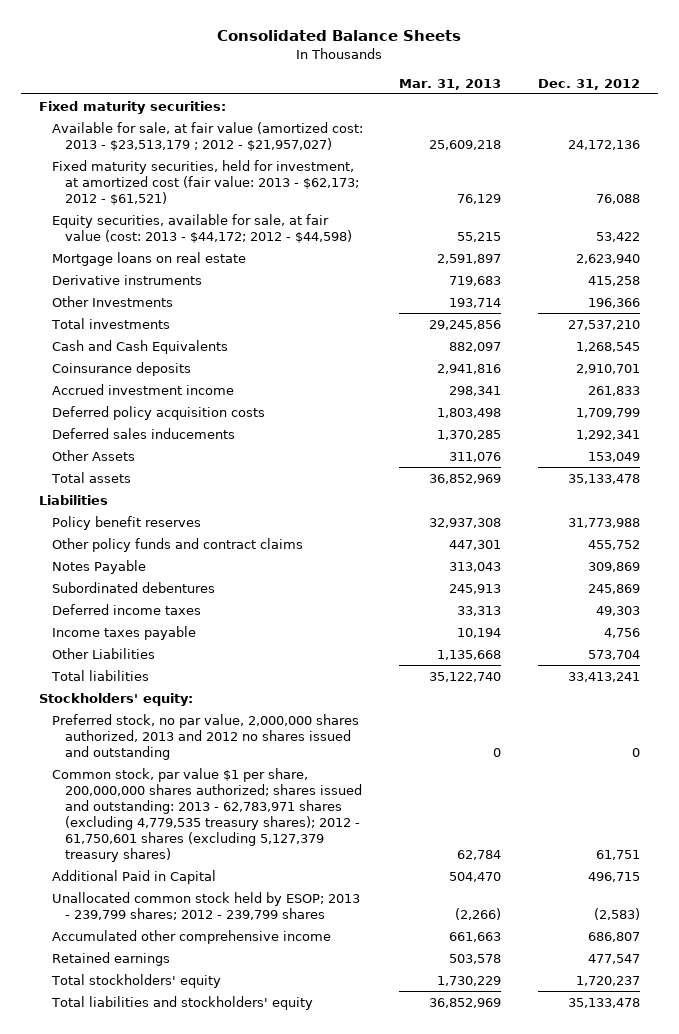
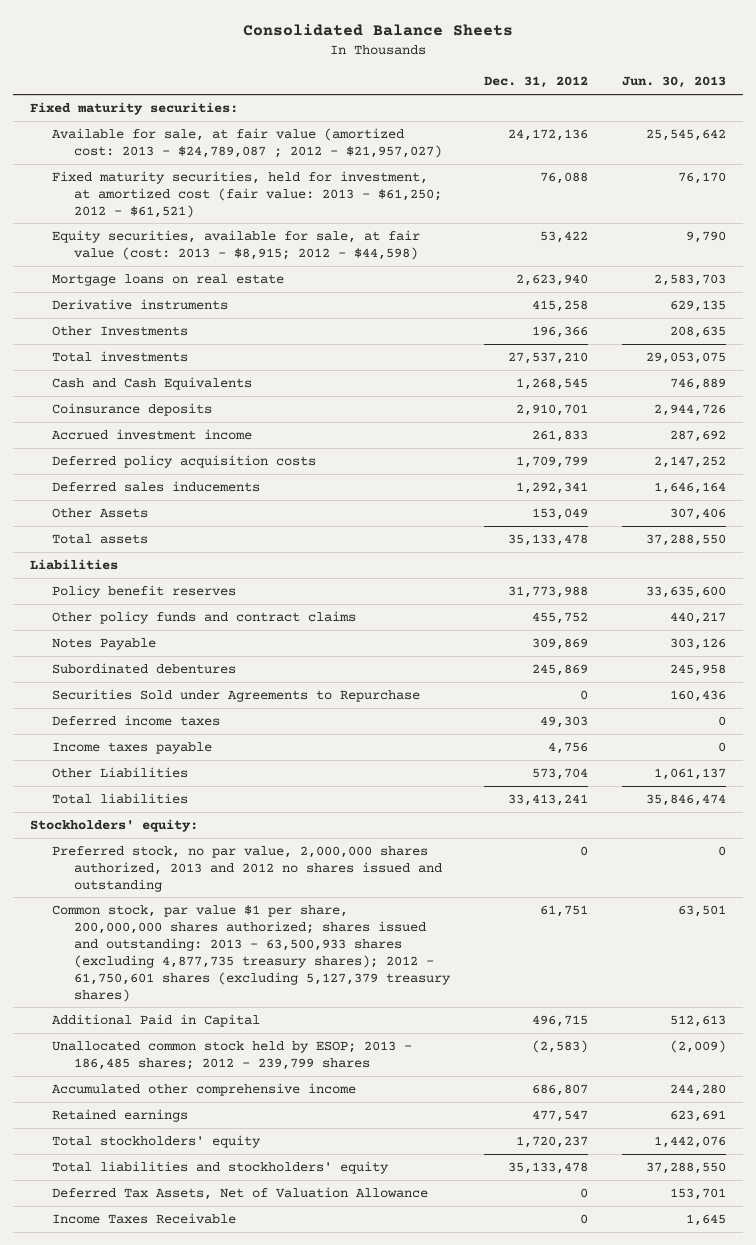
[399,78,502,90] Mar. 31, 2013 -> none
none -> [621,76,726,89] Jun. 30, 2013
[52,121,364,151] Available for sale, at fair value (amortized cost: 2013 - $23,513,179 ; 2012 - $21,957,027) -> [52,127,443,158] Available for sale, at fair value (amortized cost: 2013 - $24,789,087 ; 2012 - $21,957,027)
[52,159,360,205] Fixed maturity securities, held for investment, at amortized cost (fair value: 2013 - $62,173; 2012 - $61,521) -> [52,170,443,218] Fixed maturity securities, held for investment, at amortized cost (fair value: 2013 - $61,250; 2012 - $61,521)
[52,213,353,243] Equity securities, available for sale, at fair value (cost: 2013 - $44,172; 2012 - $44,598) -> [52,229,421,260] Equity securities, available for sale, at fair value (cost: 2013 - $8,915; 2012 - $44,598)
none -> [52,688,421,702] Securities Sold under Agreements to Repurchase
[52,767,363,863] Common stock, par value $1 per share, 200,000,000 shares authorized; shares issued and outstanding: 2013 - 62,783,971 shares (excluding 4,779,535 treasury shares); 2012 - 61,750,601 shares (excluding 5,127,379 treasury shares) -> [52,904,452,1002] Common stock, par value $1 per share, 200,000,000 shares authorized; shares issued and outstanding: 2013 - 63,500,933 shares (excluding 4,877,735 treasury shares); 2012 - 61,750,601 shares (excluding 5,127,379 treasury shares)
[52,891,361,920] Unallocated common stock held by ESOP; 2013 - 239,799 shares; 2012 - 239,799 shares -> [52,1040,413,1070] Unallocated common stock held by ESOP; 2013 - 186,485 shares; 2012 - 239,799 shares
none -> [52,1186,429,1200] Deferred Tax Assets, Net of Valuation Allowance
none -> [52,1212,237,1224] Income Taxes Receivable

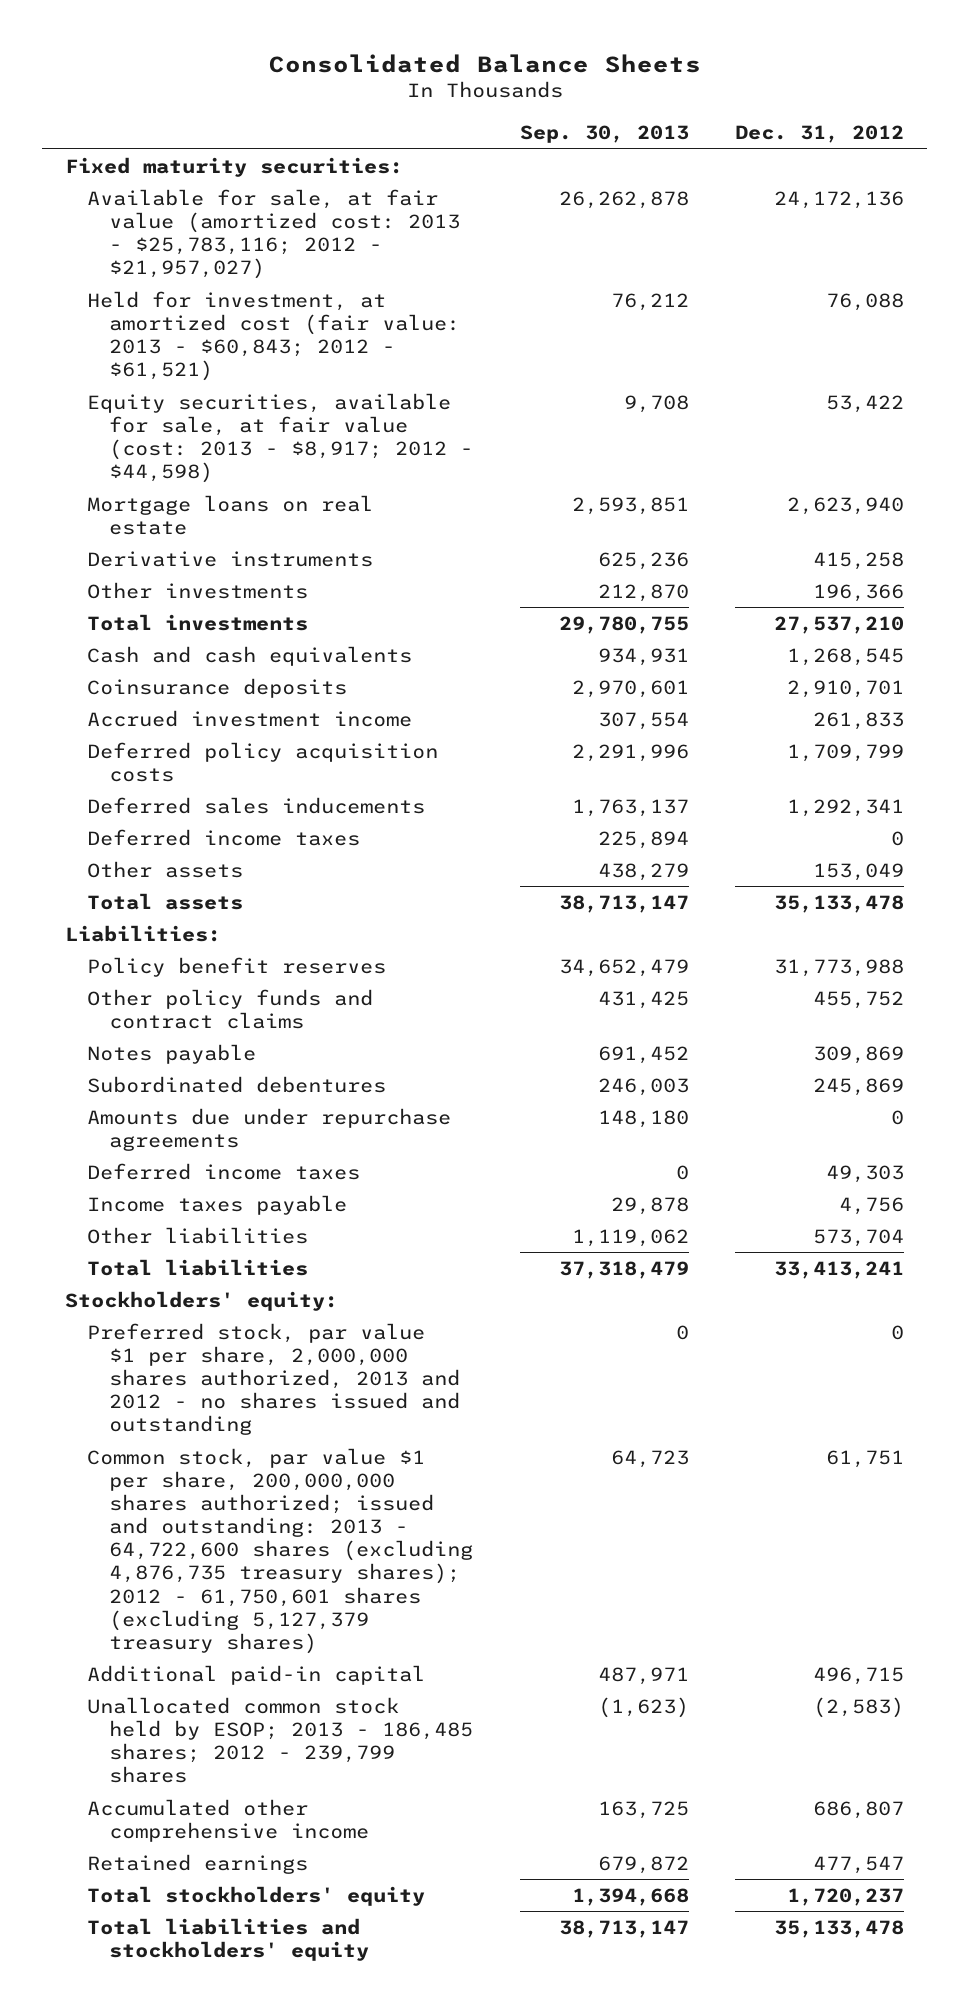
[621,76,726,89] Jun. 30, 2013 -> none
none -> [519,125,689,144] Sep. 30, 2013
[52,127,443,158] Available for sale, at fair value (amortized cost: 2013 - $24,789,087 ; 2012 - $21,957,027) -> [87,188,461,280] Available for sale, at fair value (amortized cost: 2013 - $25,783,116; 2012 - $21,957,027)
[52,170,443,218] Fixed maturity securities, held for investment, at amortized cost (fair value: 2013 - $61,250; 2012 - $61,521) -> [87,290,461,382] Held for investment, at amortized cost (fair value: 2013 - $60,843; 2012 - $61,521)
[52,229,421,260] Equity securities, available for sale, at fair value (cost: 2013 - $8,915; 2012 - $44,598) -> [87,392,474,484] Equity securities, available for sale, at fair value (cost: 2013 - $8,917; 2012 - $44,598)
[52,325,189,336] Other Investments -> [87,581,309,599] Other investments
[52,376,253,390] Cash and Cash Equivalents -> [87,645,413,666] Cash and cash equivalents
none -> [87,828,361,846] Deferred income taxes
[52,507,149,518] Other Assets -> [87,860,244,878] Other assets
[30,558,119,570] Liabilities -> [65,924,222,942] Liabilities:
[52,637,157,650] Notes Payable -> [87,1043,257,1064] Notes payable
[52,688,421,702] Securities Sold under Agreements to Repurchase -> [87,1107,452,1151] Amounts due under repurchase agreements
[52,766,189,778] Other Liabilities -> [87,1226,309,1244] Other liabilities
[52,845,443,892] Preferred stock, no par value, 2,000,000 shares authorized, 2013 and 2012 no shares issued and outstanding -> [87,1322,461,1436] Preferred stock, par value $1 per share, 2,000,000 shares authorized, 2013 and 2012 - no shares issued and outstanding
[52,904,452,1002] Common stock, par value $1 per share, 200,000,000 shares authorized; shares issued and outstanding: 2013 - 63,500,933 shares (excluding 4,877,735 treasury shares); 2012 - 61,750,601 shares (excluding 5,127,379 treasury shares) -> [87,1447,474,1654] Common stock, par value $1 per share, 200,000,000 shares authorized; issued and outstanding: 2013 - 64,722,600 shares (excluding 4,876,735 treasury shares); 2012 - 61,750,601 shares (excluding 5,127,379 treasury shares)
[52,1013,261,1027] Additional Paid in Capital -> [87,1664,426,1685] Additional paid-in capital
[52,1186,429,1200] Deferred Tax Assets, Net of Valuation Allowance -> none
[52,1212,237,1224] Income Taxes Receivable -> none

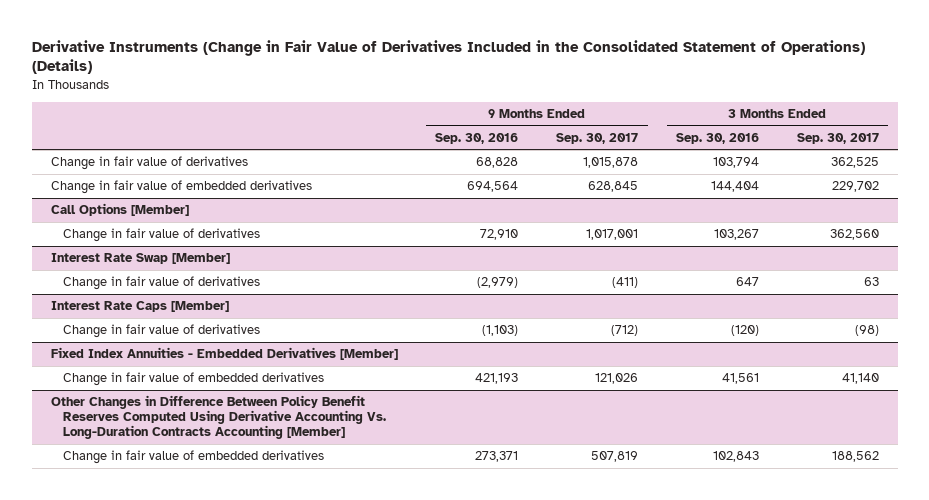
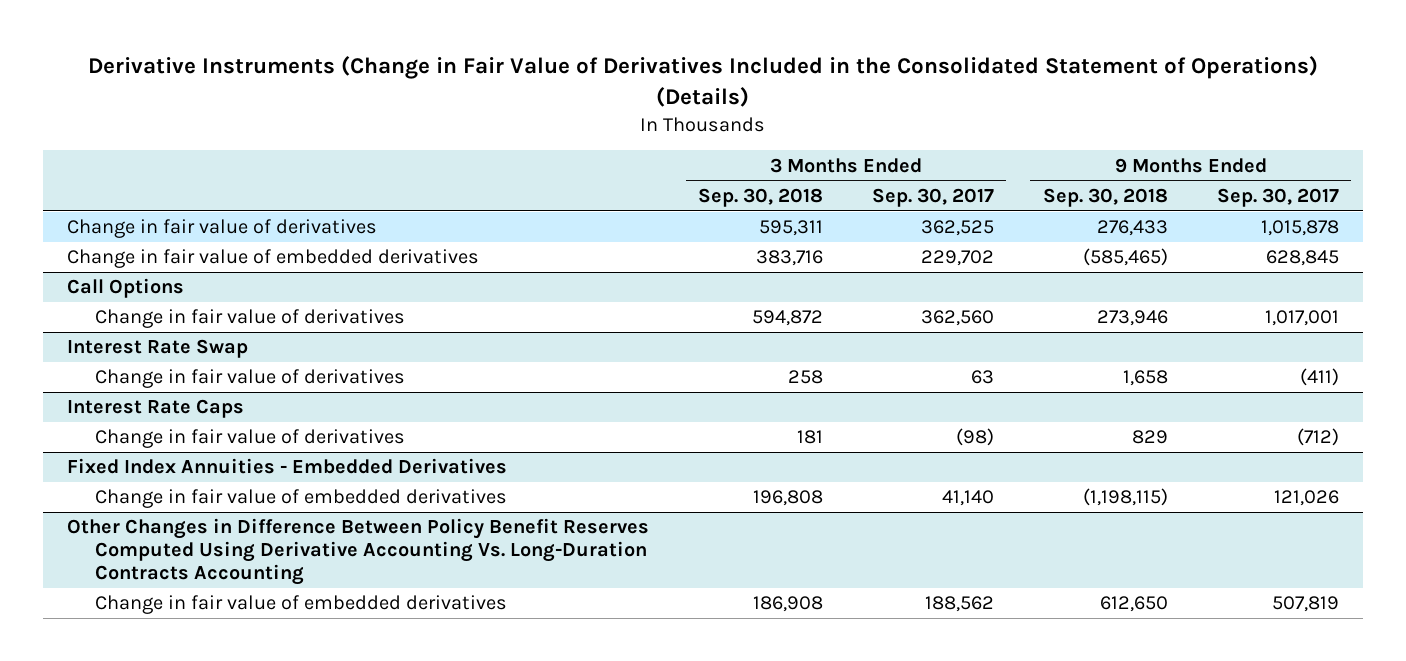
[435,132,519,144] Sep. 30, 2016 -> none
[676,132,760,144] Sep. 30, 2016 -> none
none -> [697,188,823,208] Sep. 30, 2018
none -> [1042,188,1168,208] Sep. 30, 2018
[50,203,189,217] Call Options [Member] -> [67,278,185,299] Call Options
[50,253,230,265] Interest Rate Swap [Member] -> [67,339,249,359] Interest Rate Swap
[50,301,229,313] Interest Rate Caps [Member] -> [67,399,245,419] Interest Rate Caps
[50,347,398,361] Fixed Index Annuities - Embedded Derivatives [Member] -> [67,458,508,475] Fixed Index Annuities - Embedded Derivatives
[50,395,387,439] Other Changes in Difference Between Policy Benefit Reserves Computed Using Derivative Accounting Vs. Long-Duration Contracts Accounting [Member] -> [67,518,650,585] Other Changes in Difference Between Policy Benefit Reserves Computed Using Derivative Accounting Vs. Long-Duration Contracts Accounting

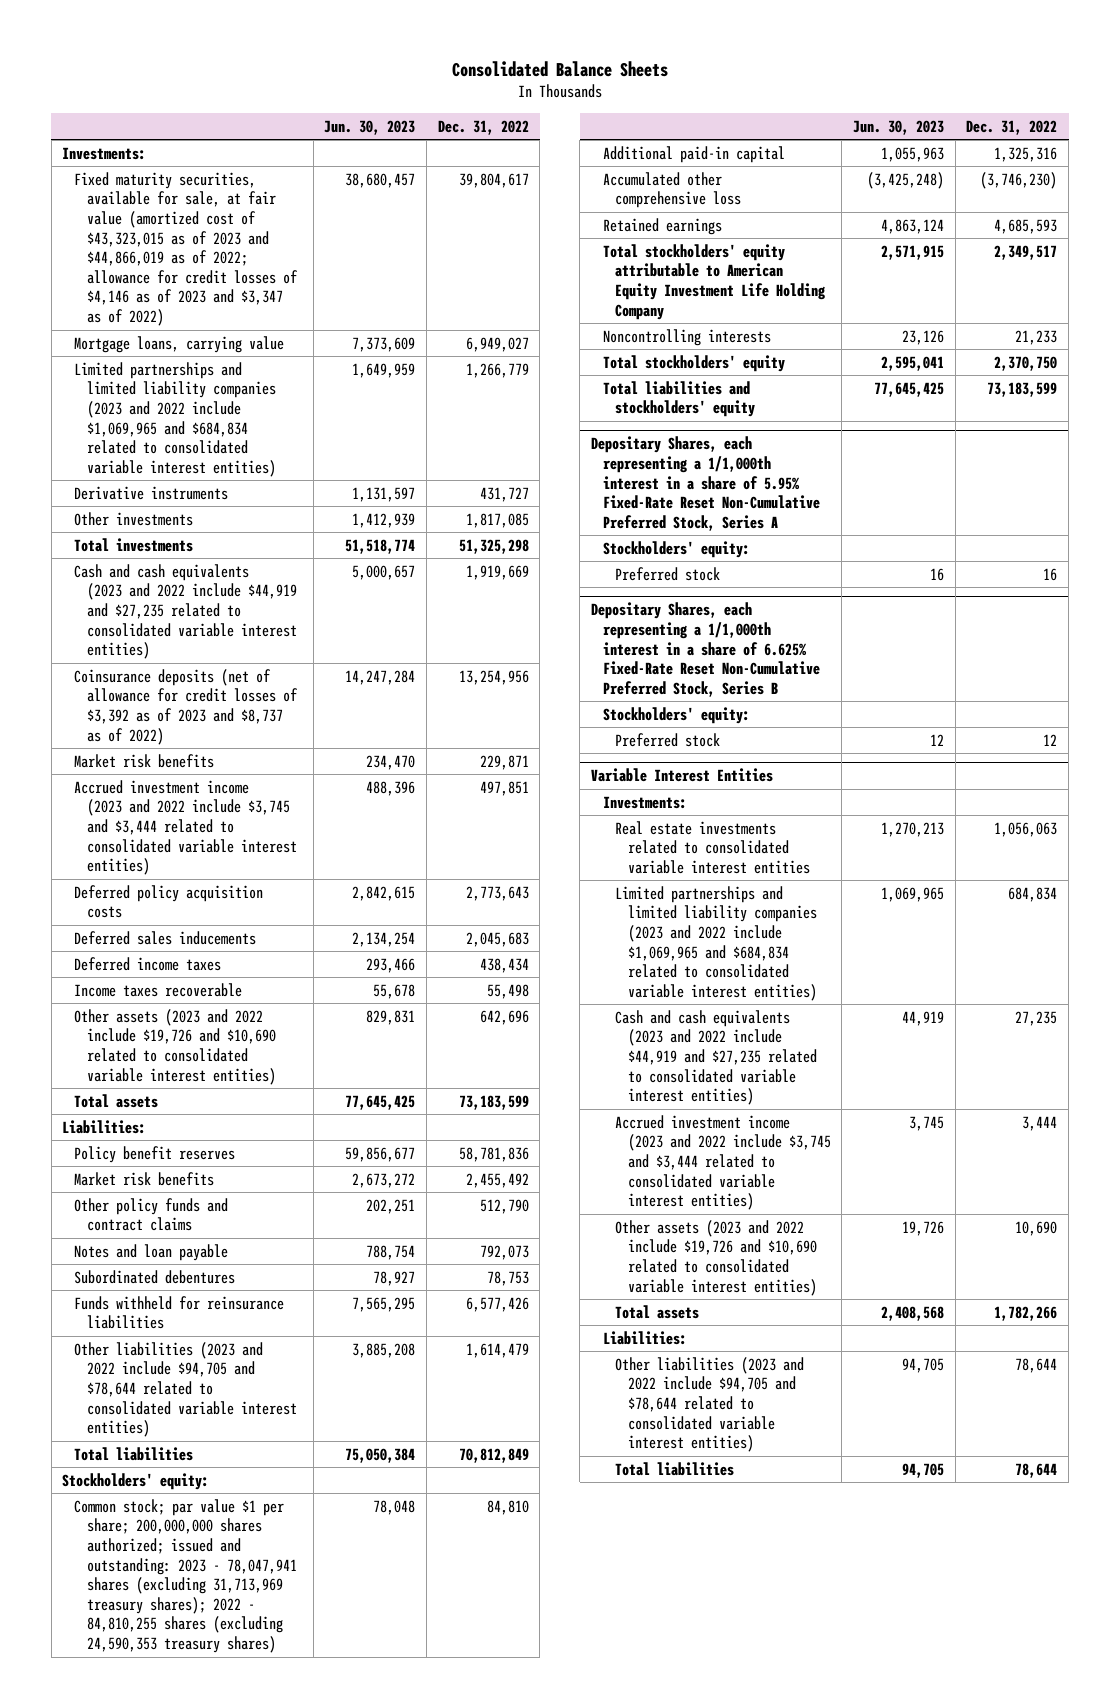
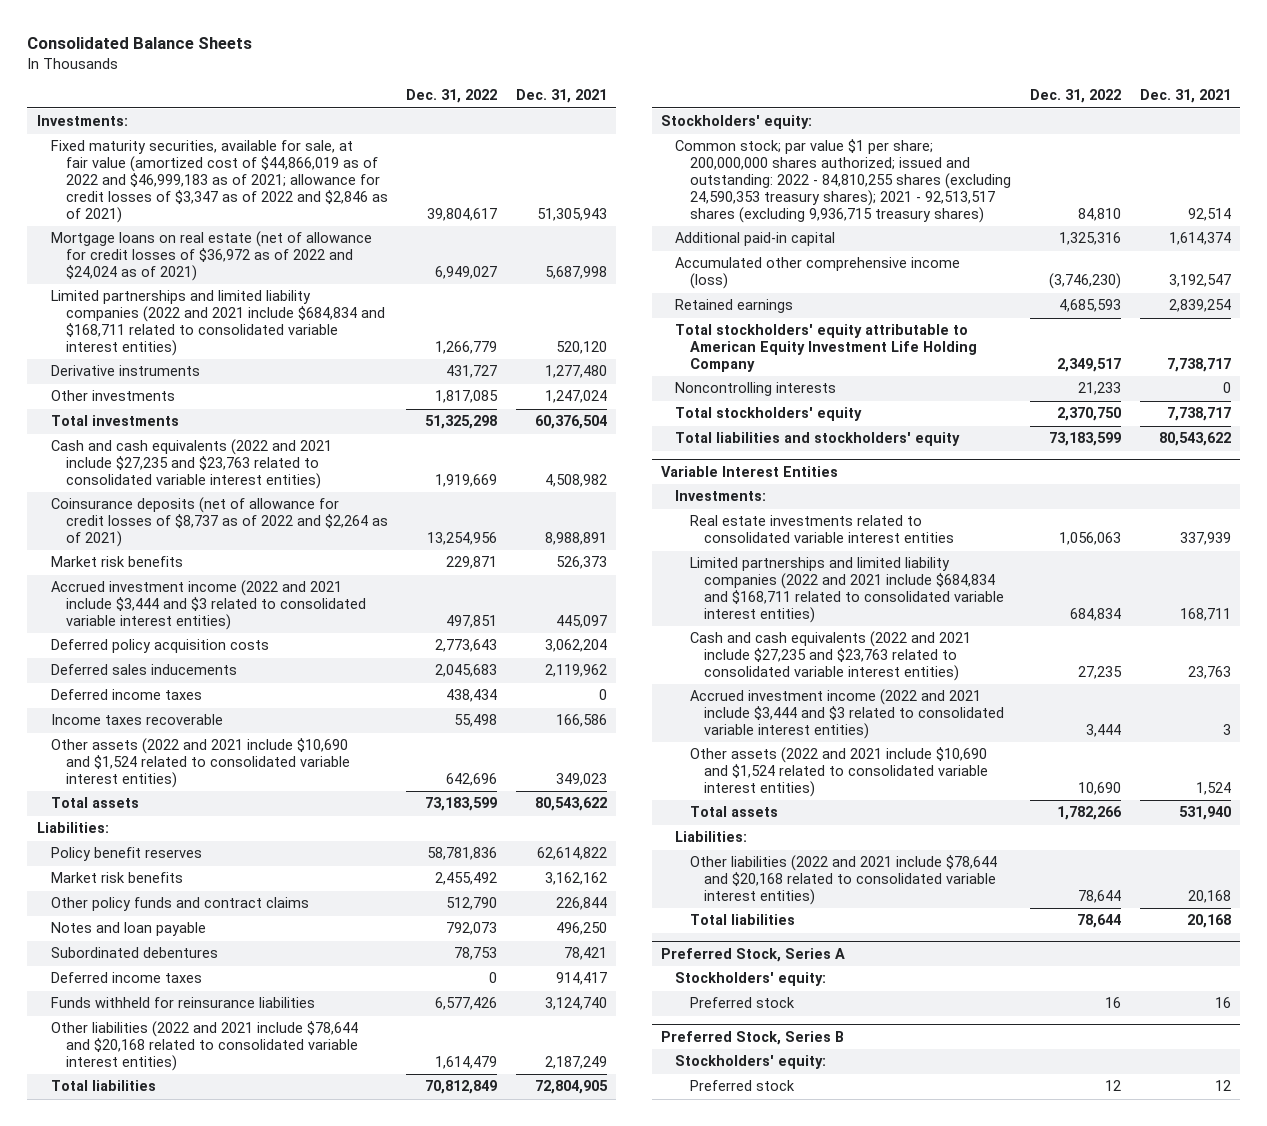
[324,120,416,136] Jun. 30, 2023 -> none
none -> [515,89,607,104] Dec. 31, 2021
[74,171,298,327] Fixed maturity securities, available for sale, at fair value (amortized cost of $43,323,015 as of 2023 and $44,866,019 as of 2022; allowance for credit losses of $4,146 as of 2023 and $3,347 as of 2022) -> [51,140,388,224] Fixed maturity securities, available for sale, at fair value (amortized cost of $44,866,019 as of 2022 and $46,999,183 as of 2021; allowance for credit losses of $3,347 as of 2022 and $2,846 as of 2021)
[74,335,285,353] Mortgage loans, carrying value -> [51,231,373,282] Mortgage loans on real estate (net of allowance for credit losses of $36,972 as of 2022 and $24,024 as of 2021)
[74,361,276,477] Limited partnerships and limited liability companies (2023 and 2022 include $1,069,965 and $684,834 related to consolidated variable interest entities) -> [51,290,385,357] Limited partnerships and limited liability companies (2022 and 2021 include $684,834 and $168,711 related to consolidated variable interest entities)
[74,563,297,660] Cash and cash equivalents (2023 and 2022 include $44,919 and $27,235 related to consolidated variable interest entities) -> [51,439,333,490] Cash and cash equivalents (2022 and 2021 include $27,235 and $23,763 related to consolidated variable interest entities)
[74,668,298,745] Coinsurance deposits (net of allowance for credit losses of $3,392 as of 2023 and $8,737 as of 2022) -> [51,497,388,548] Coinsurance deposits (net of allowance for credit losses of $8,737 as of 2022 and $2,264 as of 2021)
[74,779,297,876] Accrued investment income (2023 and 2022 include $3,745 and $3,444 related to consolidated variable interest entities) -> [51,580,366,631] Accrued investment income (2022 and 2021 include $3,444 and $3 related to consolidated variable interest entities)
[74,1008,276,1085] Other assets (2023 and 2022 include $19,726 and $10,690 related to consolidated variable interest entities) -> [51,738,350,789] Other assets (2022 and 2021 include $10,690 and $1,524 related to consolidated variable interest entities)
none -> [51,972,203,984] Deferred income taxes
[74,1341,297,1438] Other liabilities (2023 and 2022 include $94,705 and $78,644 related to consolidated variable interest entities) -> [51,1021,359,1072] Other liabilities (2022 and 2021 include $78,644 and $20,168 related to consolidated variable interest entities)
[74,1498,297,1654] Common stock; par value $1 per share; 200,000,000 shares authorized; issued and outstanding: 2023 - 78,047,941 shares (excluding 31,713,969 treasury shares); 2022 - 84,810,255 shares (excluding 24,590,353 treasury shares) -> [675,139,1011,224] Common stock; par value $1 per share; 200,000,000 shares authorized; issued and outstanding: 2022 - 84,810,255 shares (excluding 24,590,353 treasury shares); 2021 - 92,513,517 shares (excluding 9,936,715 treasury shares)
[603,171,742,209] Accumulated other comprehensive loss -> [675,257,961,290] Accumulated other comprehensive income (loss)
[591,436,821,531] Depositary Shares, each representing a 1/1,000th interest in a share of 5.95% Fixed-Rate Reset Non-Cumulative Preferred Stock, Series A -> none
[603,540,751,558] Stockholders' equity: -> none
[615,566,721,581] Preferred stock -> none
[591,602,821,697] Depositary Shares, each representing a 1/1,000th interest in a share of 6.625% Fixed-Rate Reset Non-Cumulative Preferred Stock, Series B -> none
[603,706,751,724] Stockholders' equity: -> none
[615,732,721,747] Preferred stock -> none
[615,885,817,1001] Limited partnerships and limited liability companies (2023 and 2022 include $1,069,965 and $684,834 related to consolidated variable interest entities) -> [689,557,1005,624] Limited partnerships and limited liability companies (2022 and 2021 include $684,834 and $168,711 related to consolidated variable interest entities)
[615,1009,817,1106] Cash and cash equivalents (2023 and 2022 include $44,919 and $27,235 related to consolidated variable interest entities) -> [689,631,971,682] Cash and cash equivalents (2022 and 2021 include $27,235 and $23,763 related to consolidated variable interest entities)
[615,1114,831,1211] Accrued investment income (2023 and 2022 include $3,745 and $3,444 related to consolidated variable interest entities) -> [689,689,1005,740] Accrued investment income (2022 and 2021 include $3,444 and $3 related to consolidated variable interest entities)
[615,1219,817,1296] Other assets (2023 and 2022 include $19,726 and $10,690 related to consolidated variable interest entities) -> [689,747,989,798] Other assets (2022 and 2021 include $10,690 and $1,524 related to consolidated variable interest entities)
[615,1356,805,1453] Other liabilities (2023 and 2022 include $94,705 and $78,644 related to consolidated variable interest entities) -> [689,855,997,906] Other liabilities (2022 and 2021 include $78,644 and $20,168 related to consolidated variable interest entities)
none -> [660,947,845,962] Preferred Stock, Series A
none -> [675,972,827,987] Stockholders' equity:
none -> [689,997,795,1009] Preferred stock
none -> [660,1030,844,1045] Preferred Stock, Series B
none -> [675,1055,827,1070] Stockholders' equity:
none -> [689,1080,795,1092] Preferred stock

